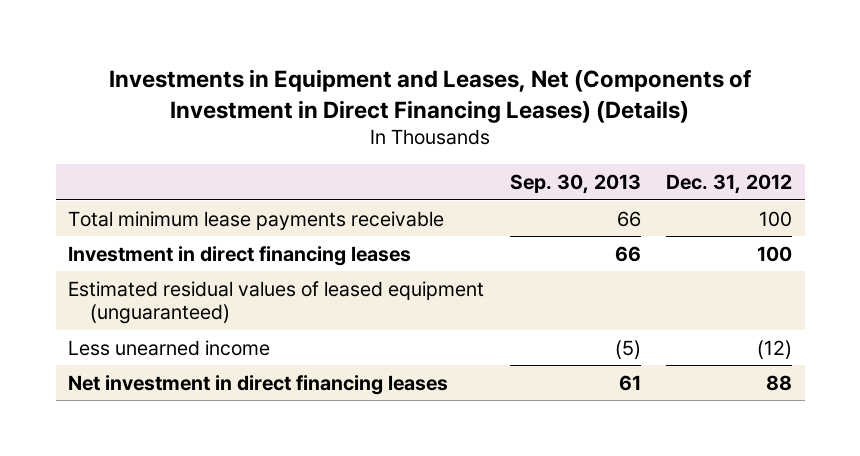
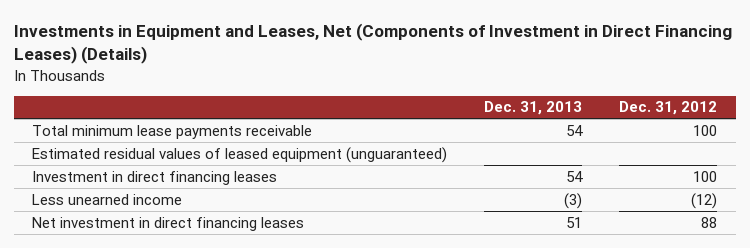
[509,174,641,195] Sep. 30, 2013 -> none
none -> [484,101,583,116] Dec. 31, 2013
[68,245,412,266] Investment in direct financing leases -> [32,170,278,185] Investment in direct financing leases

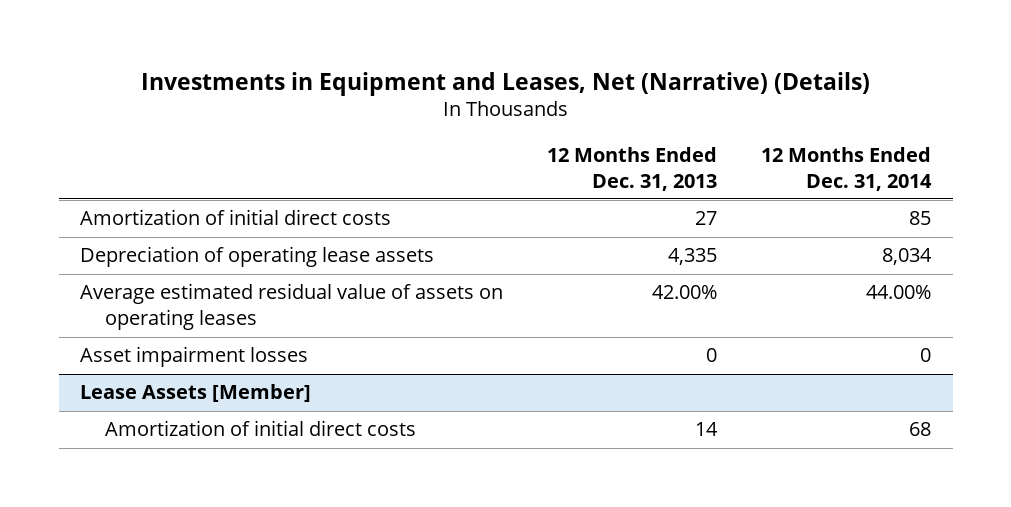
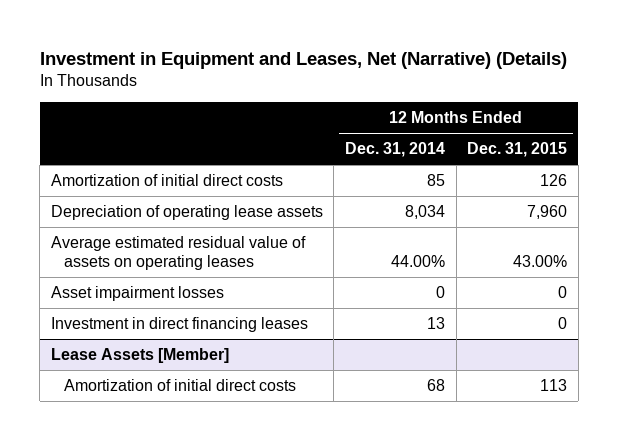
[140,71,870,96] Investments in Equipment and Leases, Net (Narrative) (Details) -> [39,51,567,69] Investment in Equipment and Leases, Net (Narrative) (Details)
[547,146,718,191] 12 Months Ended Dec. 31, 2013 -> none
none -> [467,142,568,158] Dec. 31, 2015
none -> [50,316,308,332] Investment in direct financing leases

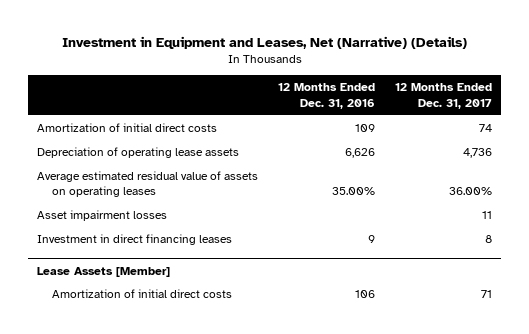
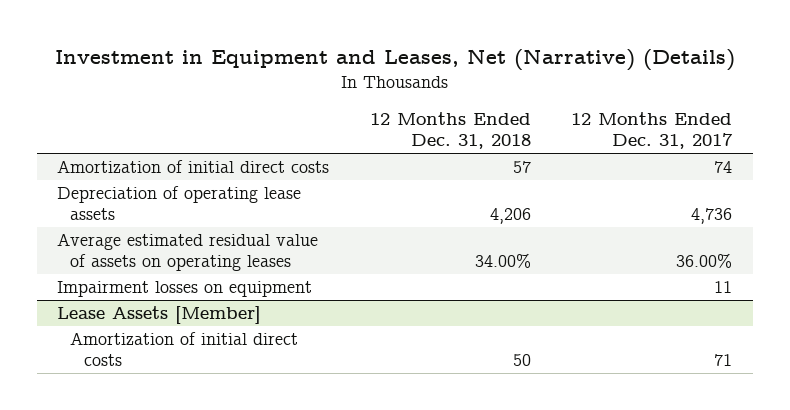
[278,83,376,109] 12 Months Ended Dec. 31, 2016 -> none
none -> [369,112,531,150] 12 Months Ended Dec. 31, 2018
[37,234,233,246] Investment in direct financing leases -> none
[37,210,168,222] Asset impairment losses -> [57,281,313,298] Impairment losses on equipment

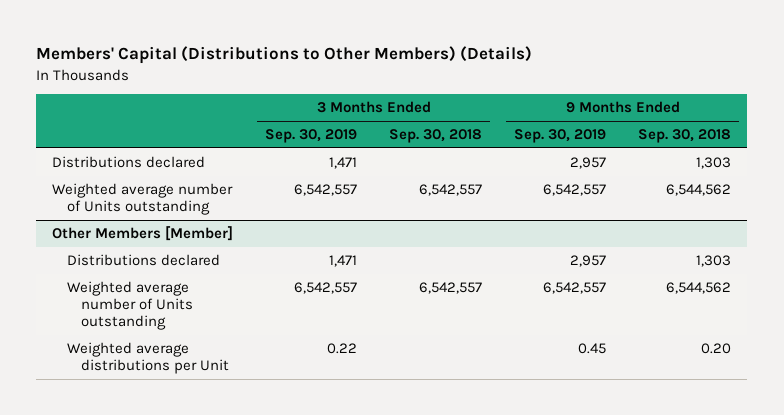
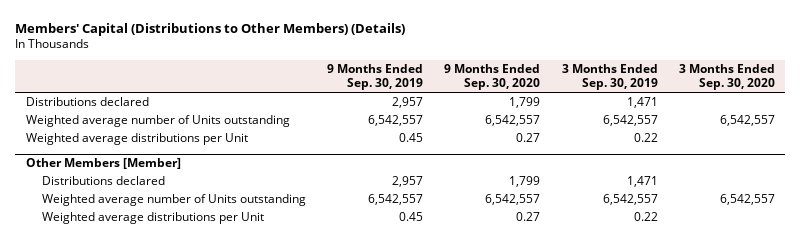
[389,129,483,144] Sep. 30, 2018 -> none
[638,129,732,144] Sep. 30, 2018 -> none
none -> [444,63,541,91] 9 Months Ended Sep. 30, 2020
none -> [678,63,775,91] 3 Months Ended Sep. 30, 2020
none -> [25,132,248,145] Weighted average distributions per Unit

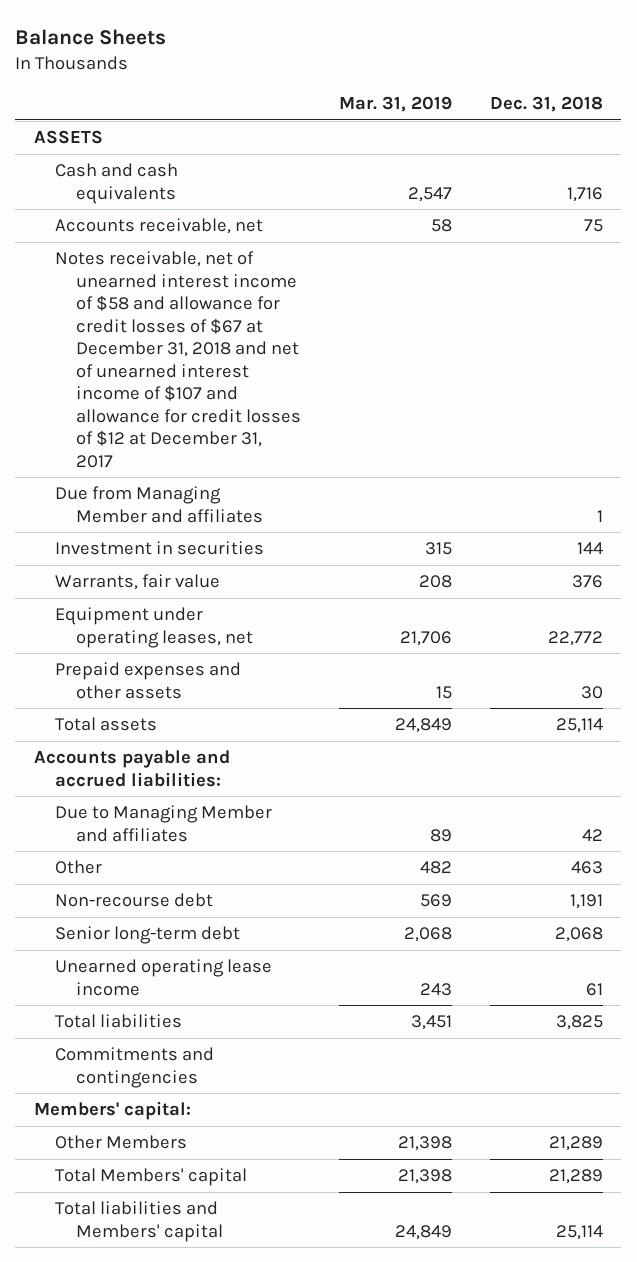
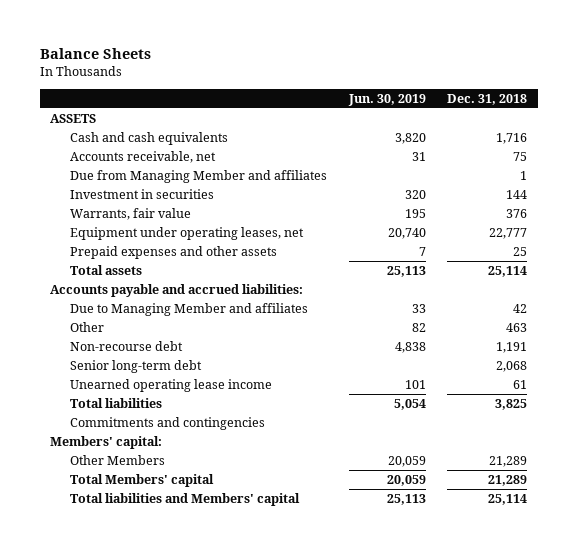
[338,96,452,113] Mar. 31, 2019 -> none
none -> [347,94,426,107] Jun. 30, 2019
[55,251,302,468] Notes receivable, net of unearned interest income of $58 and allowance for credit losses of $67 at December 31, 2018 and net of unearned interest income of $107 and allowance for credit losses of $12 at December 31, 2017 -> none
[547,630,603,646] 22,772 -> [489,227,528,239] 22,777
[580,685,603,699] 30 -> [513,246,528,256] 25

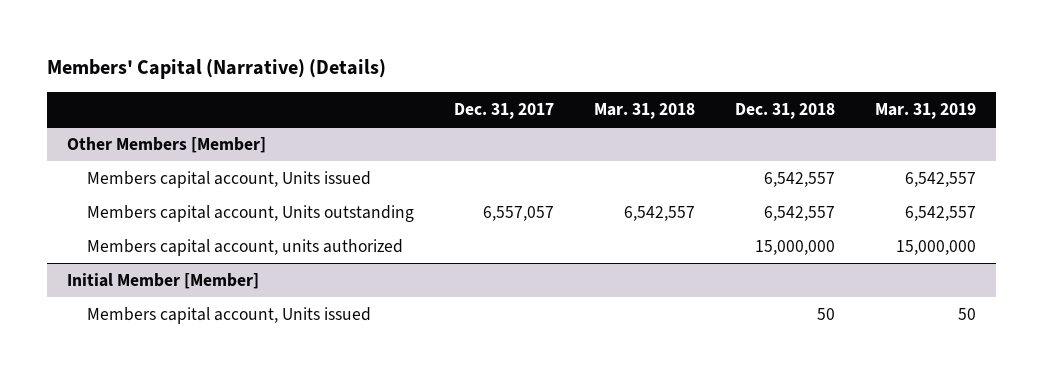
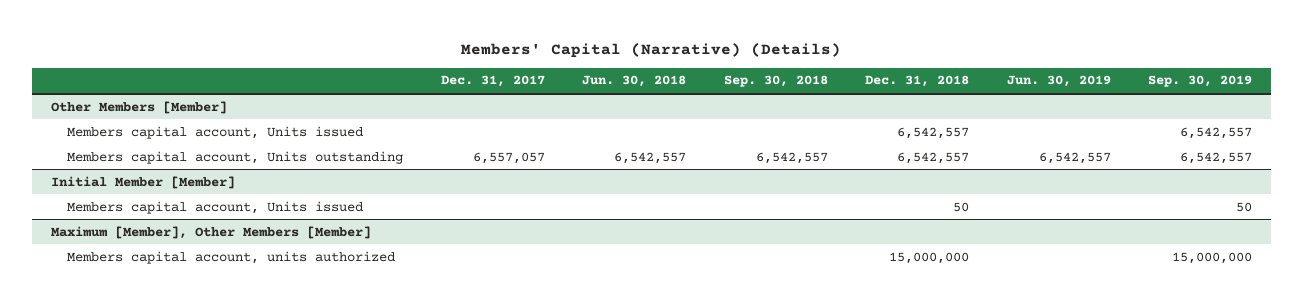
[593,102,695,119] Mar. 31, 2018 -> none
[875,102,977,119] Mar. 31, 2019 -> none
none -> [582,75,687,88] Jun. 30, 2018
none -> [723,75,828,88] Sep. 30, 2018
none -> [1006,75,1111,88] Jun. 30, 2019
none -> [1148,75,1253,88] Sep. 30, 2019
[86,238,403,256] Members capital account, units authorized -> none
none -> [50,225,371,239] Maximum [Member], Other Members [Member]
none -> [67,250,396,264] Members capital account, units authorized

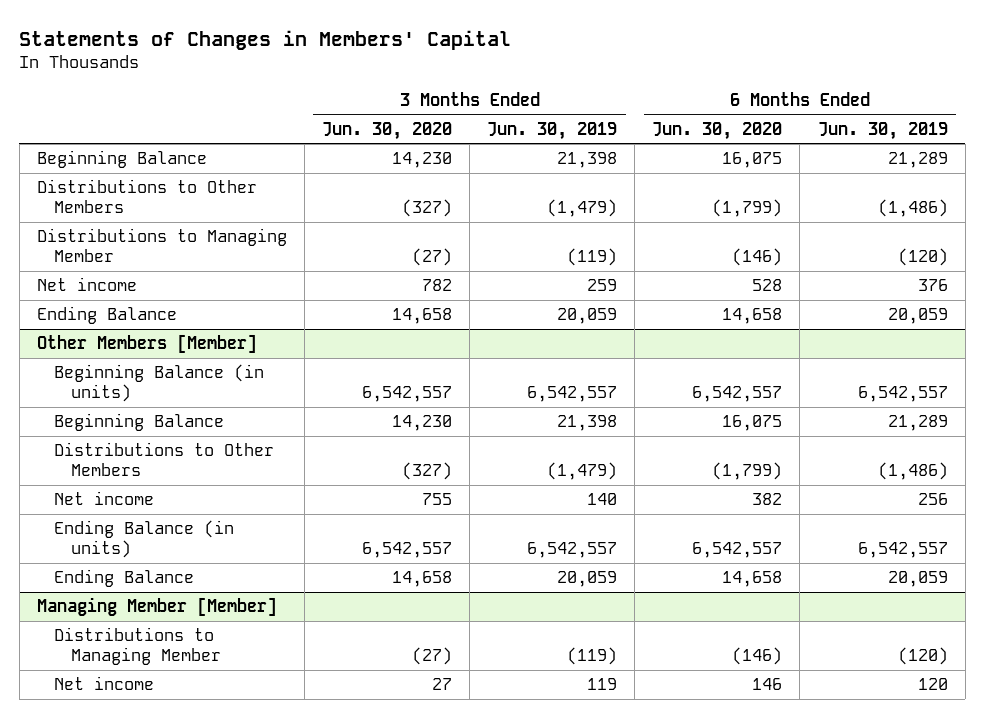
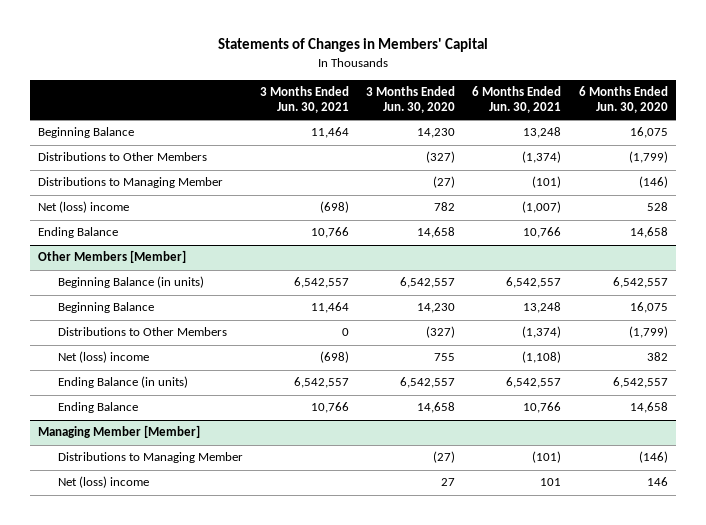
[487,121,618,140] Jun. 30, 2019 -> none
[817,121,948,140] Jun. 30, 2019 -> none
none -> [260,85,350,114] 3 Months Ended Jun. 30, 2021
none -> [472,85,562,114] 6 Months Ended Jun. 30, 2021
[36,277,137,292] Net income -> [38,201,130,214] Net (loss) income
[53,491,154,506] Net income -> [57,351,149,364] Net (loss) income
[53,676,154,691] Net income -> [57,476,149,489] Net (loss) income

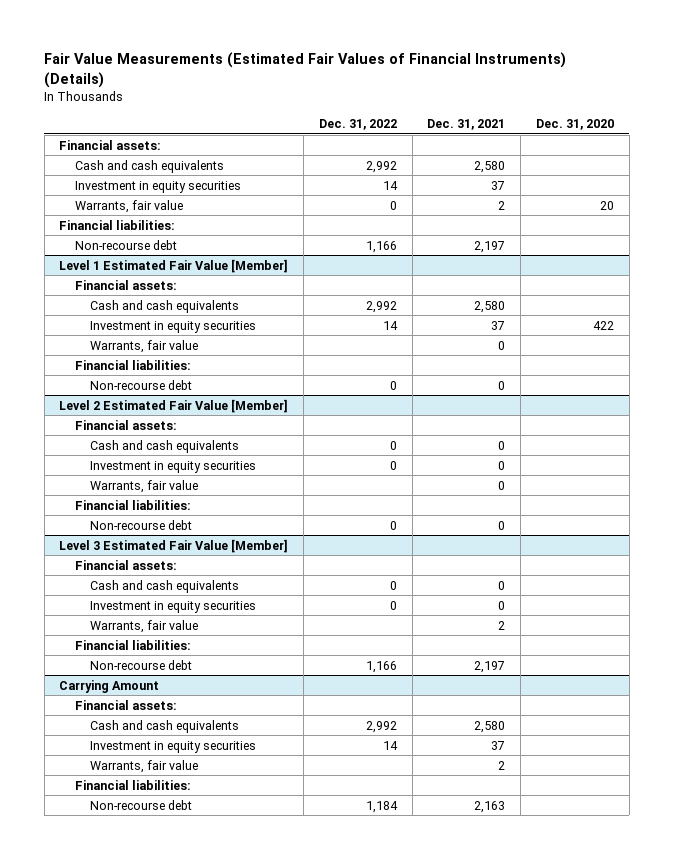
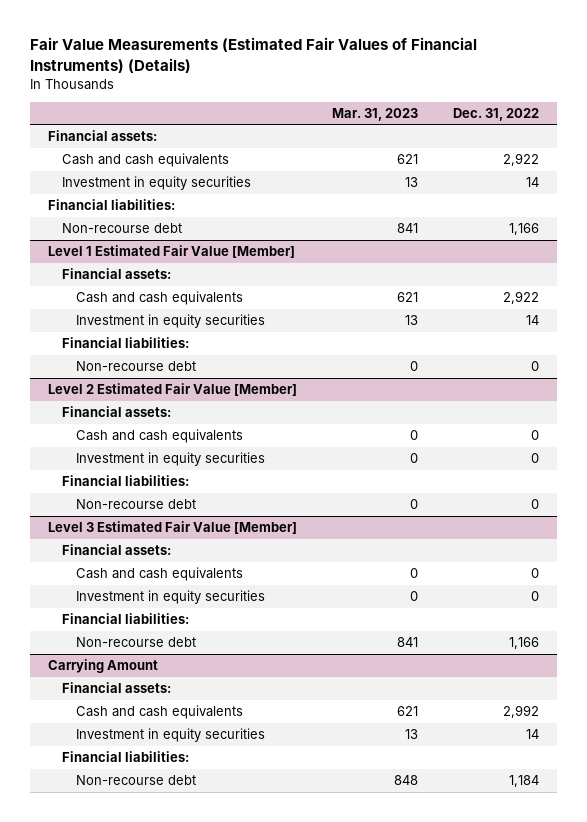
[427,119,506,131] Dec. 31, 2021 -> none
[535,119,614,131] Dec. 31, 2020 -> none
none -> [331,107,418,121] Mar. 31, 2023
[365,160,397,173] 2,992 -> [503,153,540,167] 2,922
[74,199,183,213] Warrants, fair value -> none
[365,300,397,313] 2,992 -> [503,291,540,305] 2,922
[89,339,198,353] Warrants, fair value -> none
[89,479,198,493] Warrants, fair value -> none
[89,619,198,633] Warrants, fair value -> none
[89,759,198,773] Warrants, fair value -> none

